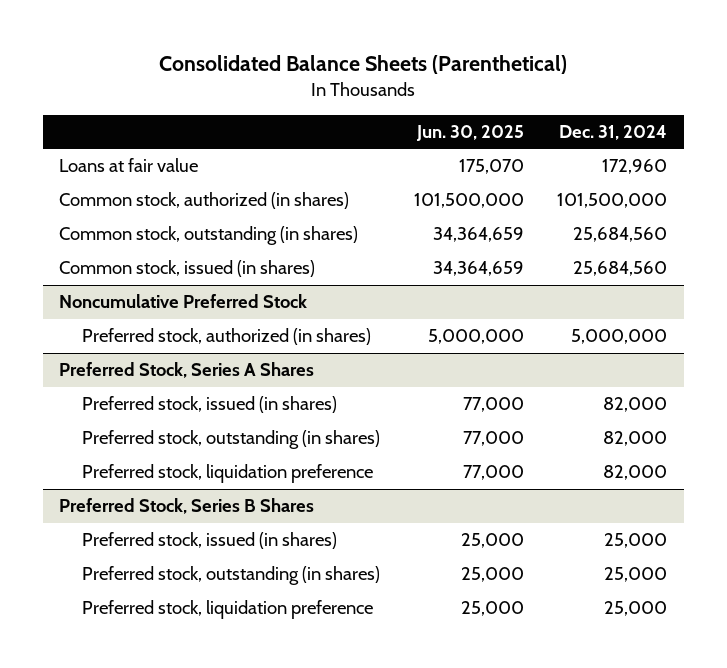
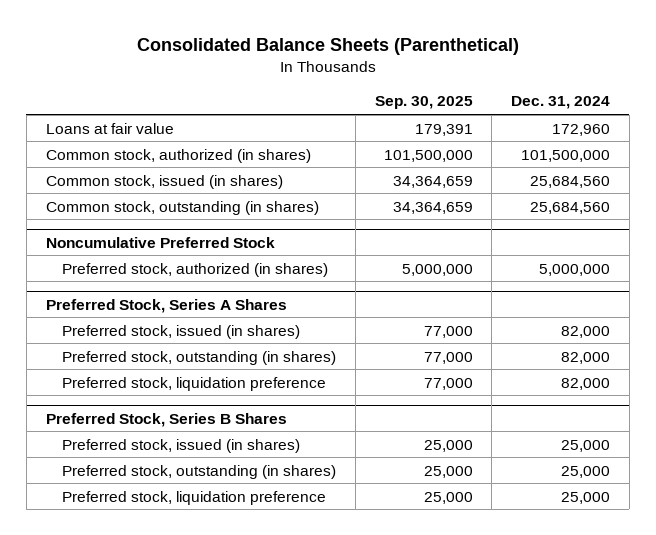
[415,125,524,142] Jun. 30, 2025 -> none
none -> [374,96,473,110] Sep. 30, 2025
[59,226,359,246] Common stock, outstanding (in shares) -> [45,200,319,215] Common stock, outstanding (in shares)

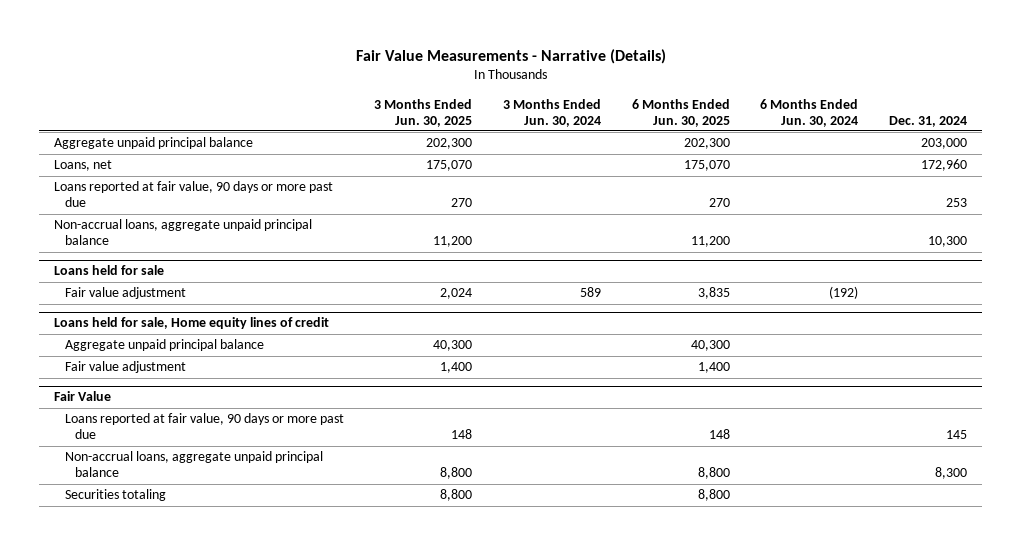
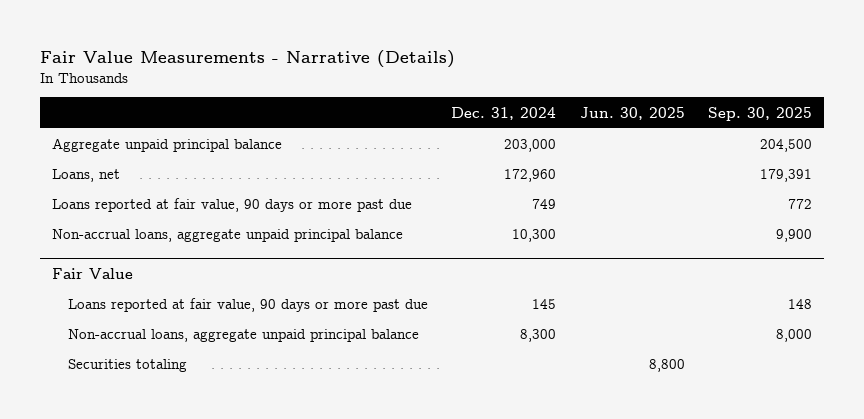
[374,98,473,127] 3 Months Ended Jun. 30, 2025 -> none
[502,98,601,127] 3 Months Ended Jun. 30, 2024 -> none
[631,98,730,127] 6 Months Ended Jun. 30, 2025 -> none
[760,98,859,127] 6 Months Ended Jun. 30, 2024 -> none
none -> [579,106,685,120] Jun. 30, 2025
none -> [708,106,813,121] Sep. 30, 2025
[945,198,967,208] 253 -> [532,199,557,210] 749
[54,265,165,276] Loans held for sale -> none
[64,287,186,300] Fair value adjustment -> none
[54,317,330,330] Loans held for sale, Home equity lines of credit -> none
[64,339,264,352] Aggregate unpaid principal balance -> none
[64,361,186,374] Fair value adjustment -> none

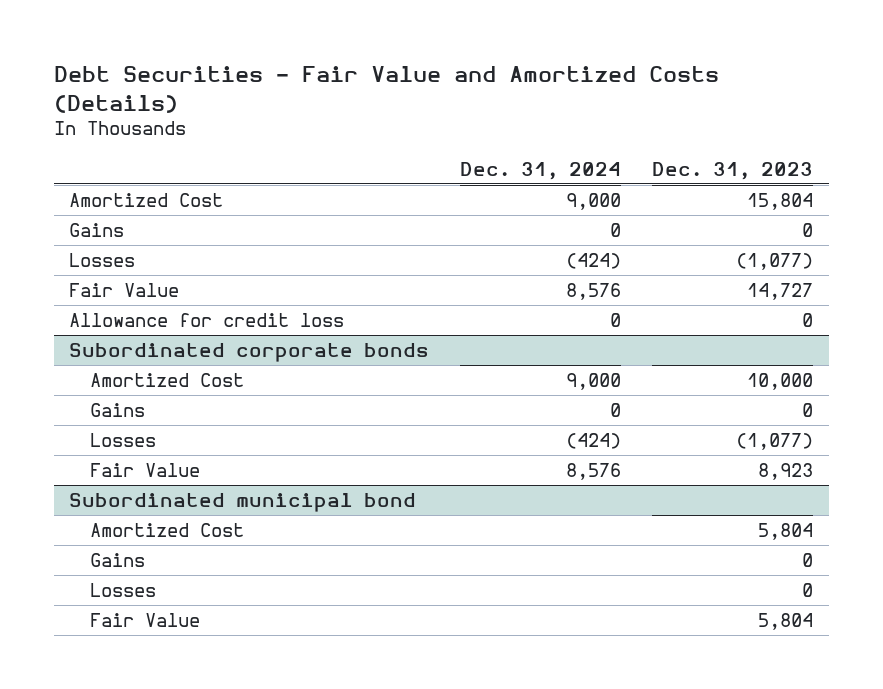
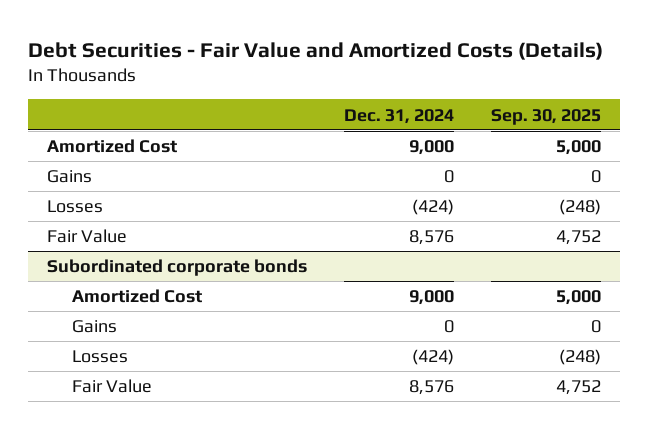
[652,161,814,180] Dec. 31, 2023 -> none
none -> [491,108,602,125] Sep. 30, 2025
[69,312,345,327] Allowance for credit loss -> none
[69,492,417,512] Subordinated municipal bond -> none
[89,522,244,537] Amortized Cost -> none
[89,552,145,567] Gains -> none
[89,582,156,597] Losses -> none
[89,612,200,627] Fair Value -> none

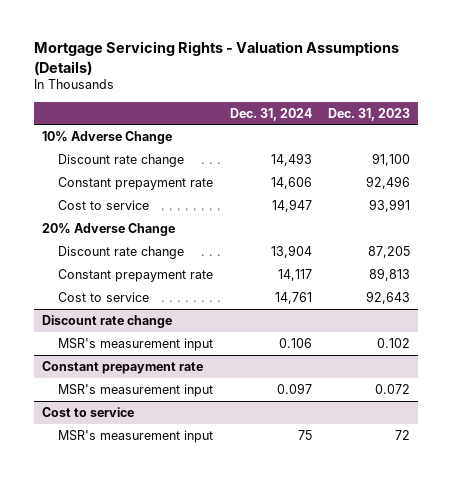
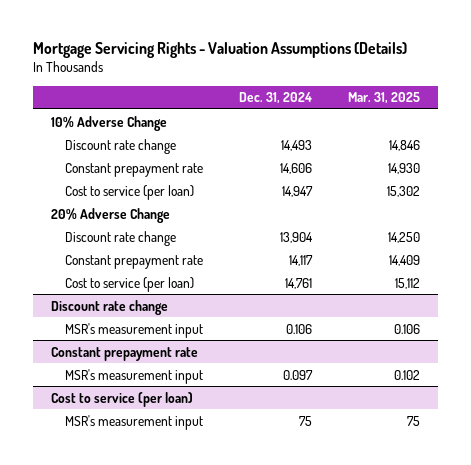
[327,107,410,121] Dec. 31, 2023 -> none
none -> [348,92,421,105] Mar. 31, 2025
[58,199,150,210] Cost to service -> [65,184,195,200] Cost to service (per loan)
[58,291,150,302] Cost to service -> [65,276,195,292] Cost to service (per loan)
[42,406,135,417] Cost to service -> [51,391,194,407] Cost to service (per loan)

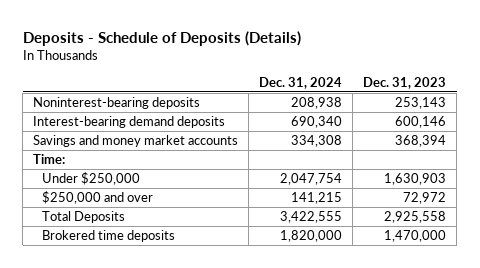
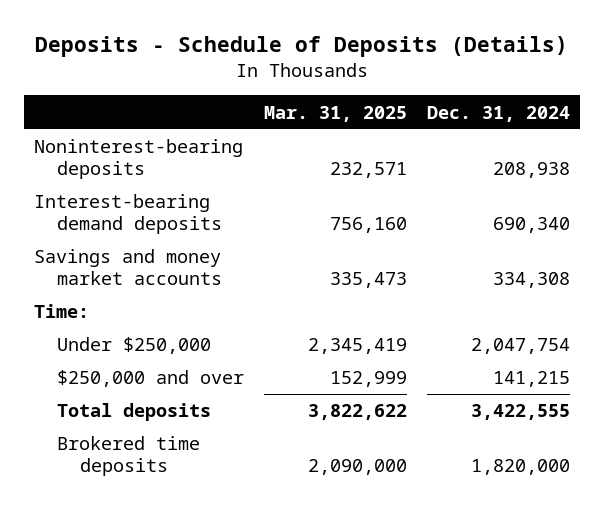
[363,76,447,89] Dec. 31, 2023 -> none
none -> [263,105,407,122] Mar. 31, 2025
[42,211,126,224] Total Deposits -> [56,403,211,422] Total deposits

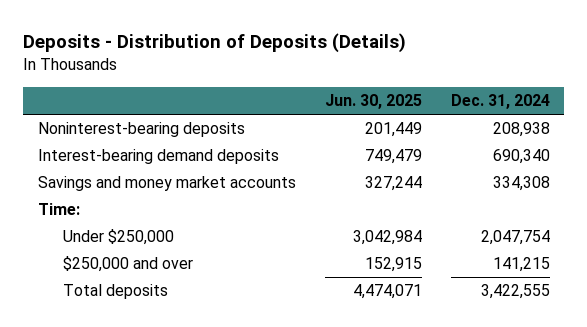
[34,36,568,58] Deposits - Schedule of Deposits (Details) -> [23,33,407,54] Deposits - Distribution of Deposits (Details)
[263,105,407,122] Mar. 31, 2025 -> none
none -> [324,94,422,110] Jun. 30, 2025
[56,436,200,476] Brokered time deposits -> none

